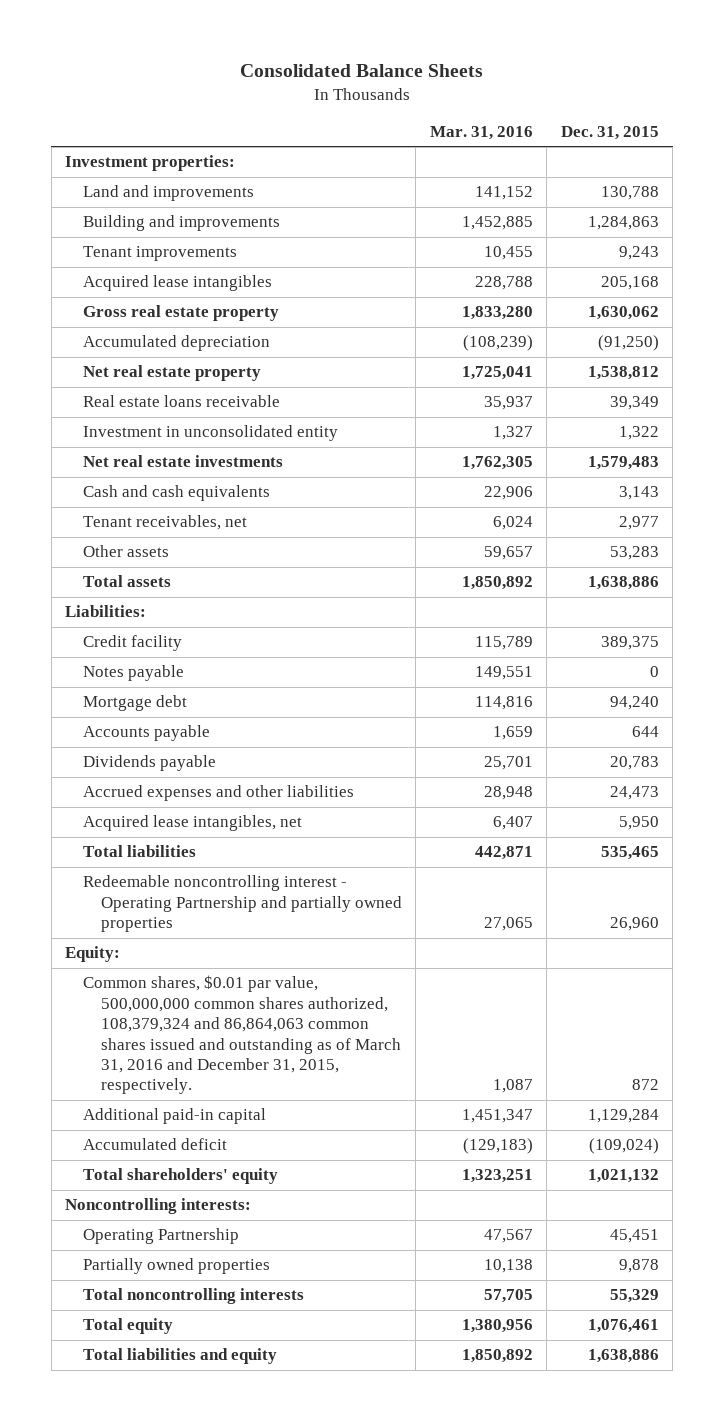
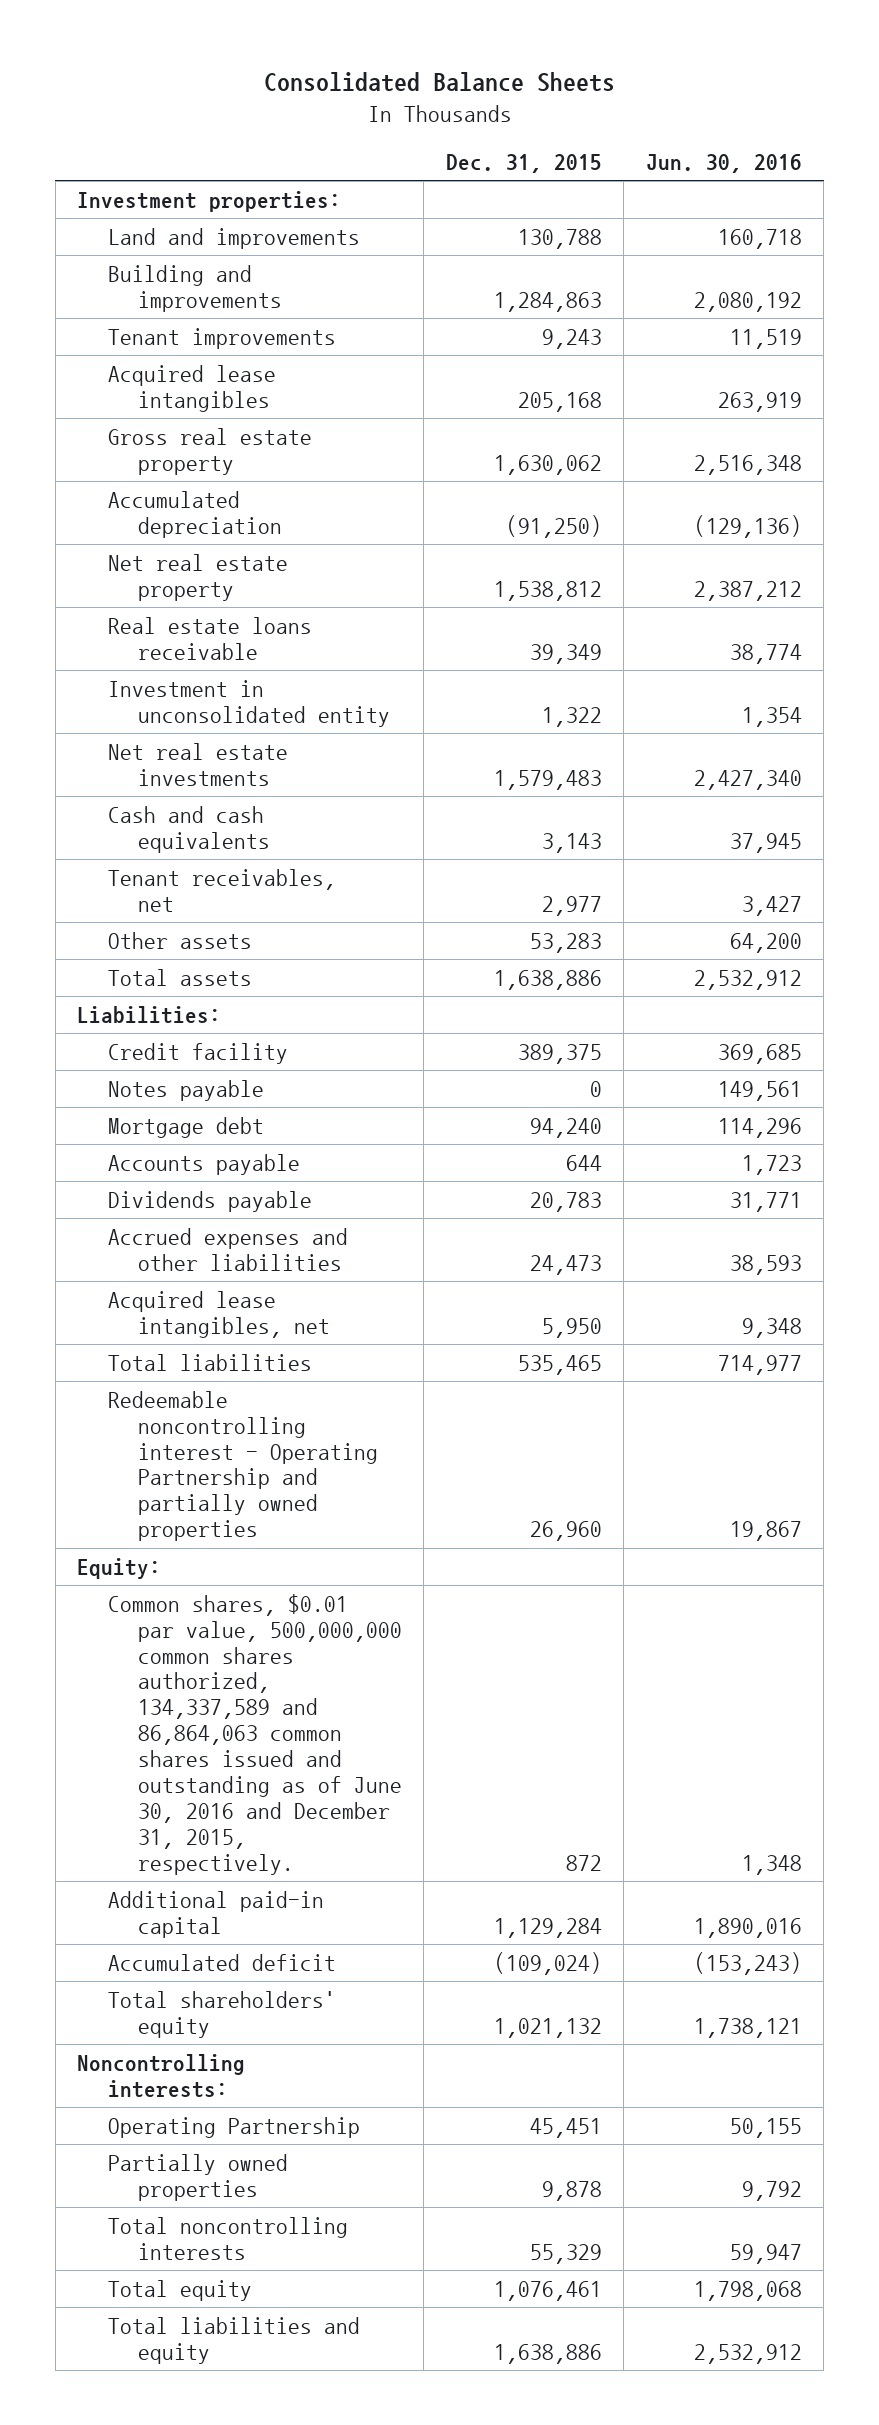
[429,125,533,140] Mar. 31, 2016 -> none
none -> [645,153,802,173] Jun. 30, 2016
[82,975,401,1095] Common shares, $0.01 par value, 500,000,000 common shares authorized, 108,379,324 and 86,864,063 common shares issued and outstanding as of March 31, 2016 and December 31, 2015, respectively. -> [107,1593,402,1875] Common shares, $0.01 par value, 500,000,000 common shares authorized, 134,337,589 and 86,864,063 common shares issued and outstanding as of June 30, 2016 and December 31, 2015, respectively.

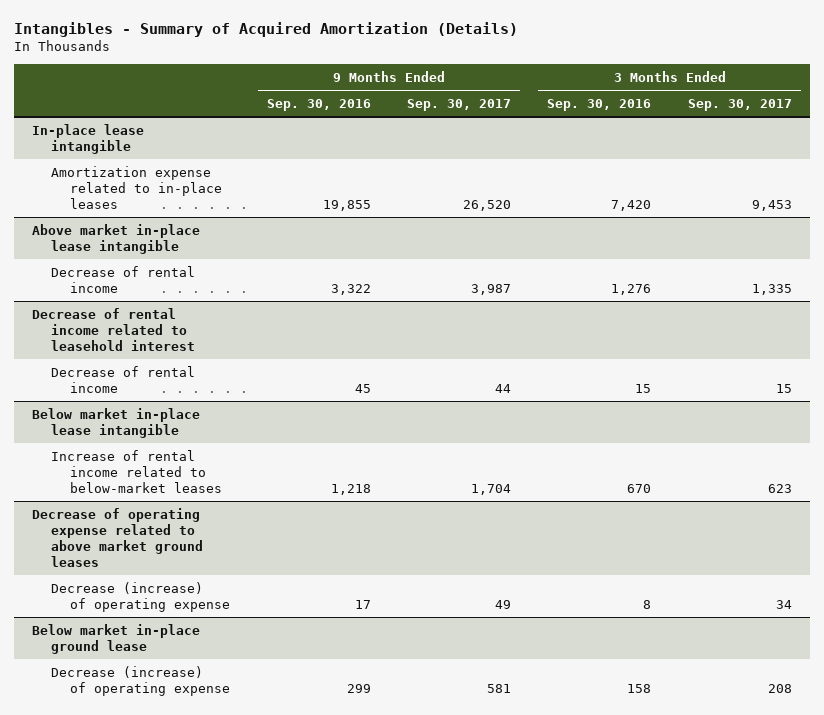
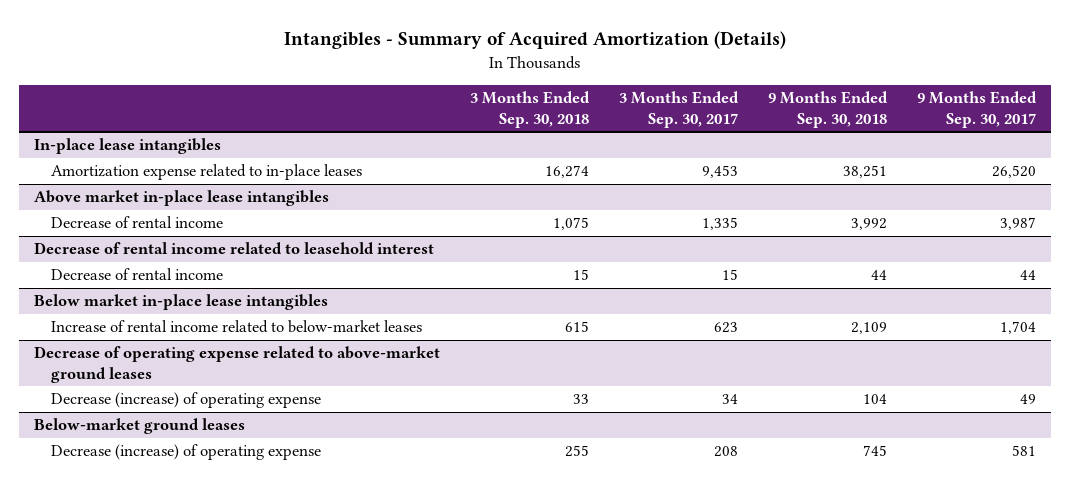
[266,99,371,112] Sep. 30, 2016 -> none
[547,99,652,112] Sep. 30, 2016 -> none
none -> [470,91,591,128] 3 Months Ended Sep. 30, 2018
none -> [768,91,889,128] 9 Months Ended Sep. 30, 2018
[31,123,144,154] In-place lease intangible -> [34,138,222,155] In-place lease intangibles
[31,223,200,254] Above market in-place lease intangible -> [34,190,330,207] Above market in-place lease intangibles
[31,407,200,438] Below market in-place lease intangible -> [34,294,329,311] Below market in-place lease intangibles
[31,507,204,567] Decrease of operating expense related to above market ground leases -> [34,346,441,383] Decrease of operating expense related to above-market ground leases
[31,623,200,654] Below market in-place ground lease -> [34,418,246,435] Below-market ground leases

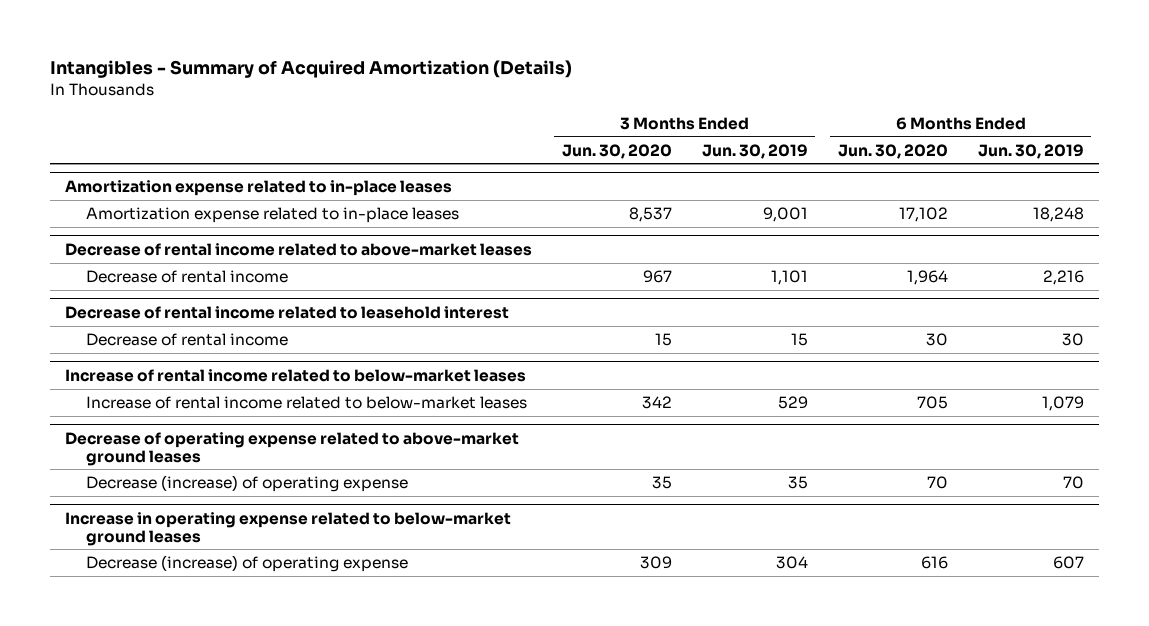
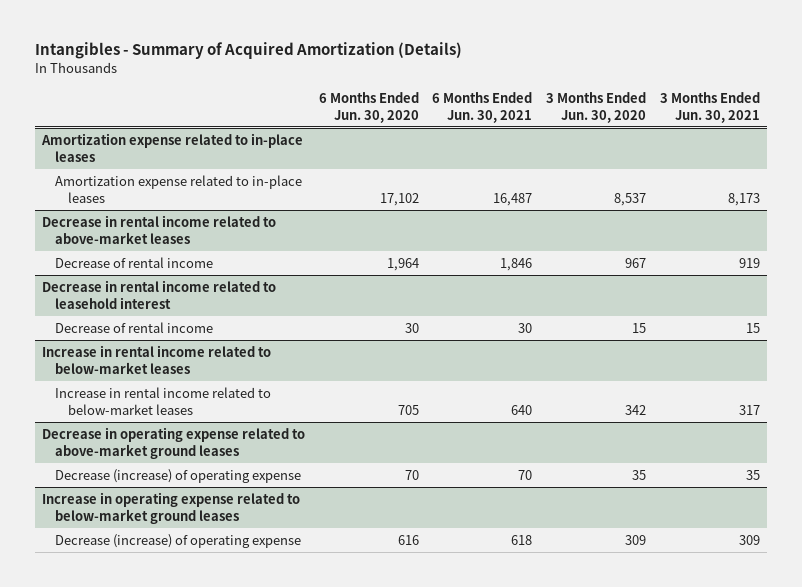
[701,143,808,159] Jun. 30, 2019 -> none
[977,143,1084,159] Jun. 30, 2019 -> none
none -> [432,91,533,123] 6 Months Ended Jun. 30, 2021
none -> [659,91,760,123] 3 Months Ended Jun. 30, 2021
[64,242,532,256] Decrease of rental income related to above-market leases -> [41,214,276,244] Decrease in rental income related to above-market leases
[64,305,509,319] Decrease of rental income related to leasehold interest -> [41,279,276,309] Decrease in rental income related to leasehold interest
[64,368,526,382] Increase of rental income related to below-market leases -> [41,344,271,374] Increase in rental income related to below-market leases
[85,396,527,410] Increase of rental income related to below-market leases -> [54,386,271,415] Increase in rental income related to below-market leases
[64,431,519,466] Decrease of operating expense related to above-market ground leases -> [41,426,305,459] Decrease in operating expense related to above-market ground leases

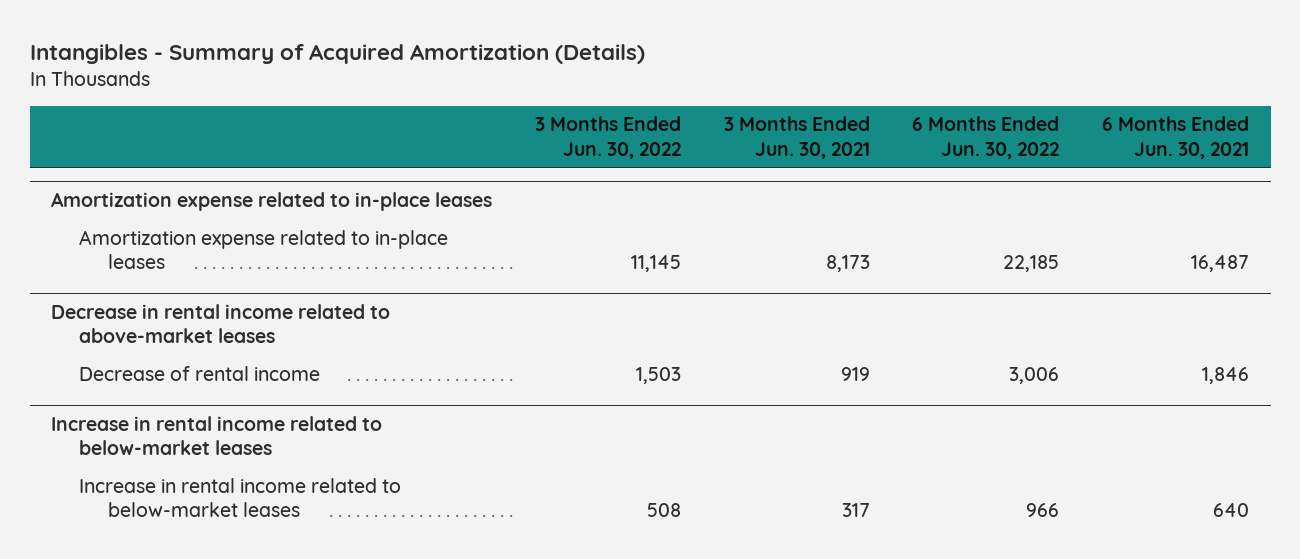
[318,91,419,123] 6 Months Ended Jun. 30, 2020 -> none
[546,91,647,123] 3 Months Ended Jun. 30, 2020 -> none
none -> [534,116,681,159] 3 Months Ended Jun. 30, 2022
none -> [912,116,1060,159] 6 Months Ended Jun. 30, 2022
[41,279,276,309] Decrease in rental income related to leasehold interest -> none
[54,321,213,333] Decrease of rental income -> none
[41,426,305,459] Decrease in operating expense related to above-market ground leases -> none
[54,468,301,483] Decrease (increase) of operating expense -> none
[41,491,300,524] Increase in operating expense related to below-market ground leases -> none
[54,533,301,548] Decrease (increase) of operating expense -> none

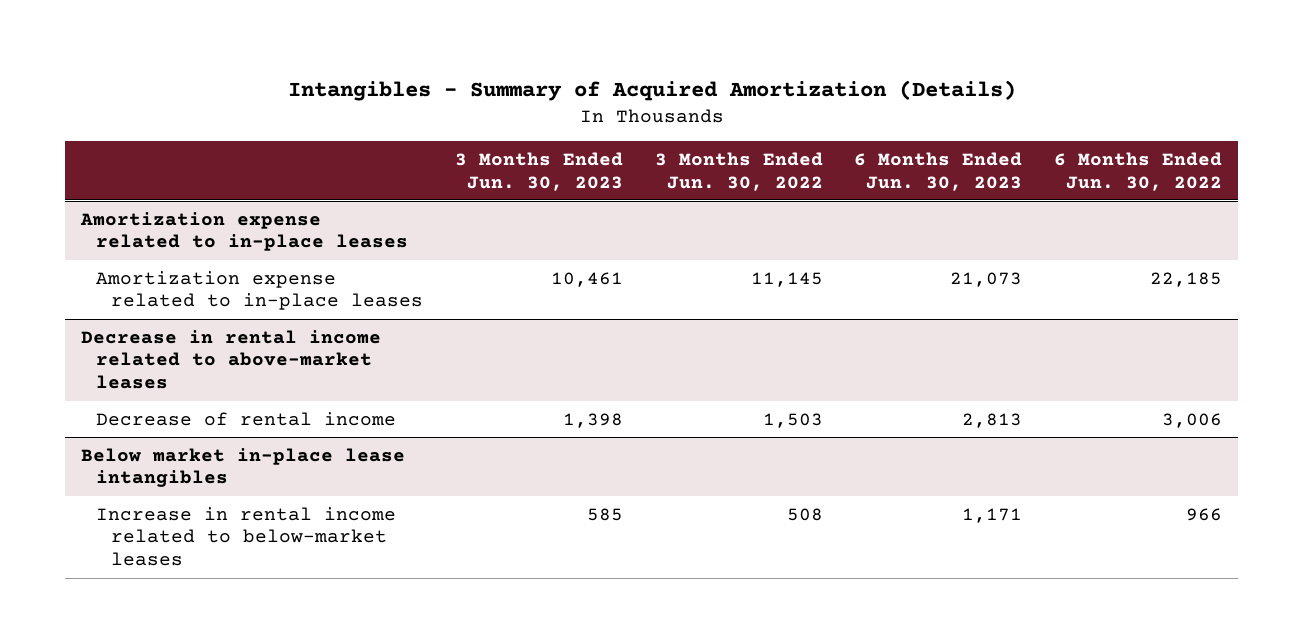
[723,116,870,159] 3 Months Ended Jun. 30, 2021 -> none
[1102,116,1250,159] 6 Months Ended Jun. 30, 2021 -> none
none -> [454,151,623,191] 3 Months Ended Jun. 30, 2023
none -> [854,151,1023,191] 6 Months Ended Jun. 30, 2023
[51,415,383,456] Increase in rental income related to below-market leases -> [81,447,406,488] Below market in-place lease intangibles

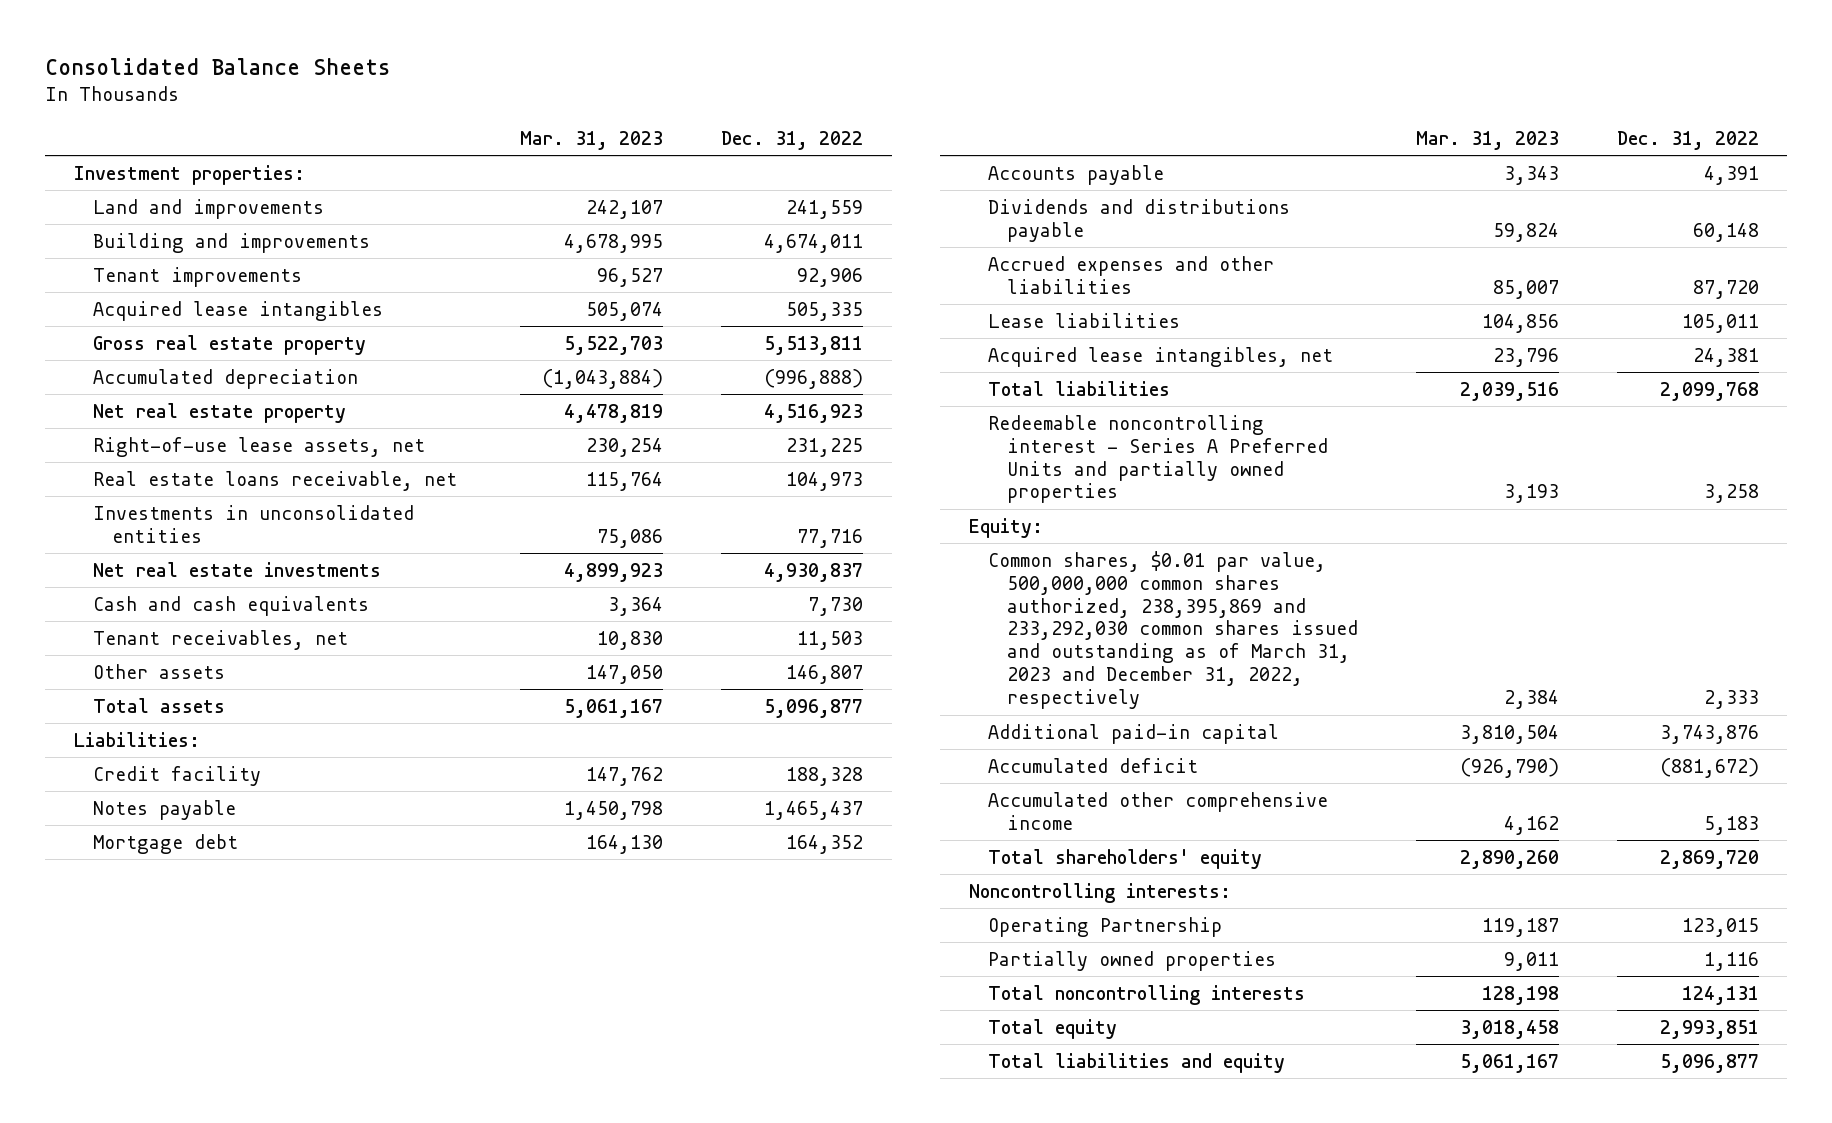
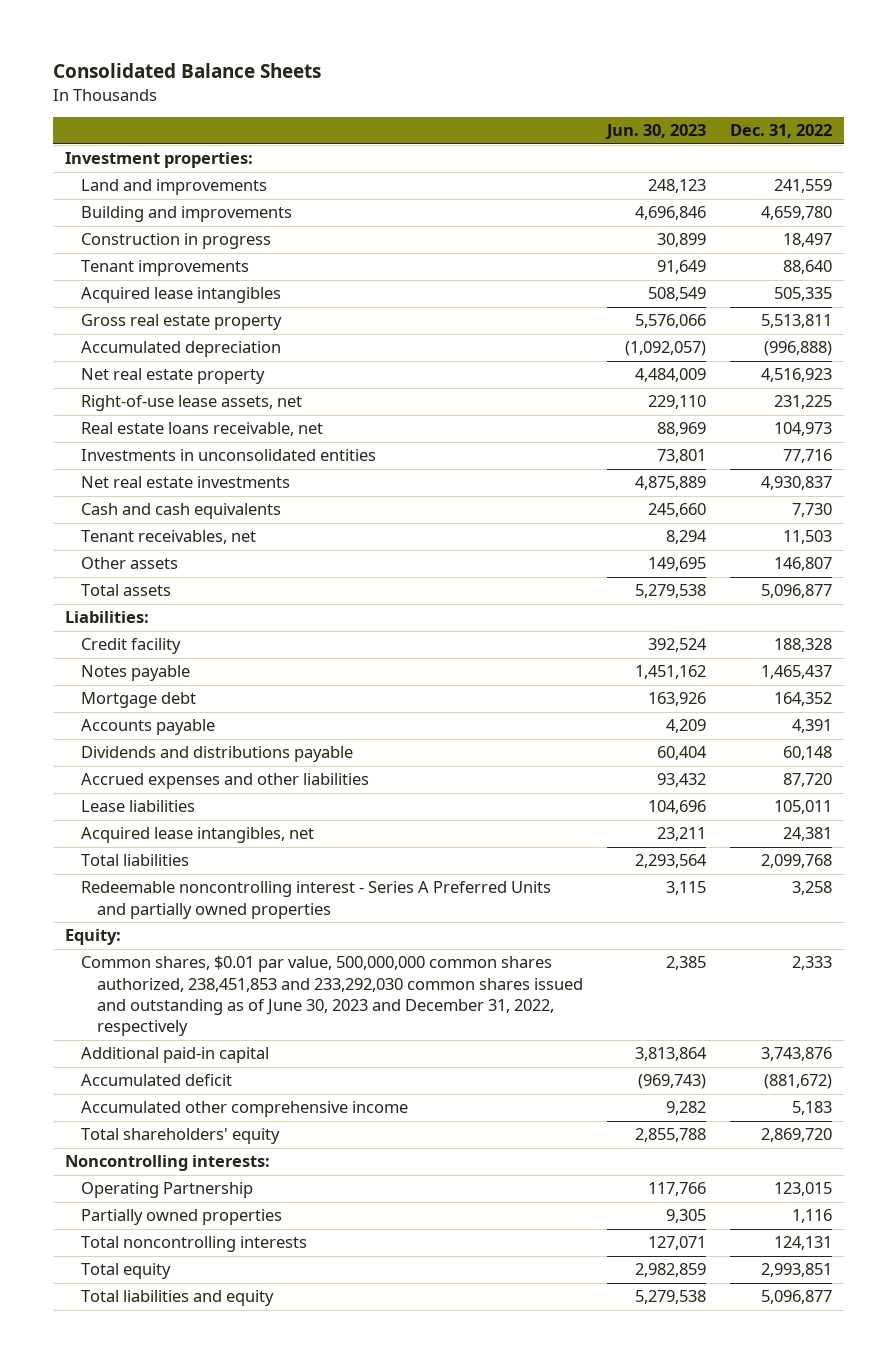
[520,130,664,150] Mar. 31, 2023 -> none
none -> [604,124,706,140] Jun. 30, 2023
[763,233,863,253] 4,674,011 -> [760,206,832,221] 4,659,780
none -> [80,233,271,250] Construction in progress
[796,267,863,287] 92,906 -> [782,260,832,275] 88,640
[988,550,1359,710] Common shares, $0.01 par value, 500,000,000 common shares authorized, 238,395,869 and 233,292,030 common shares issued and outstanding as of March 31, 2023 and December 31, 2022, respectively -> [80,956,584,1037] Common shares, $0.01 par value, 500,000,000 common shares authorized, 238,451,853 and 233,292,030 common shares issued and outstanding as of June 30, 2023 and December 31, 2022, respectively

